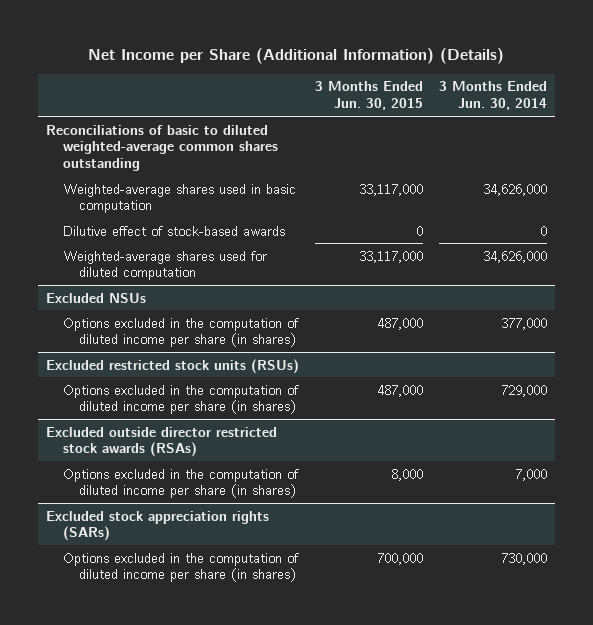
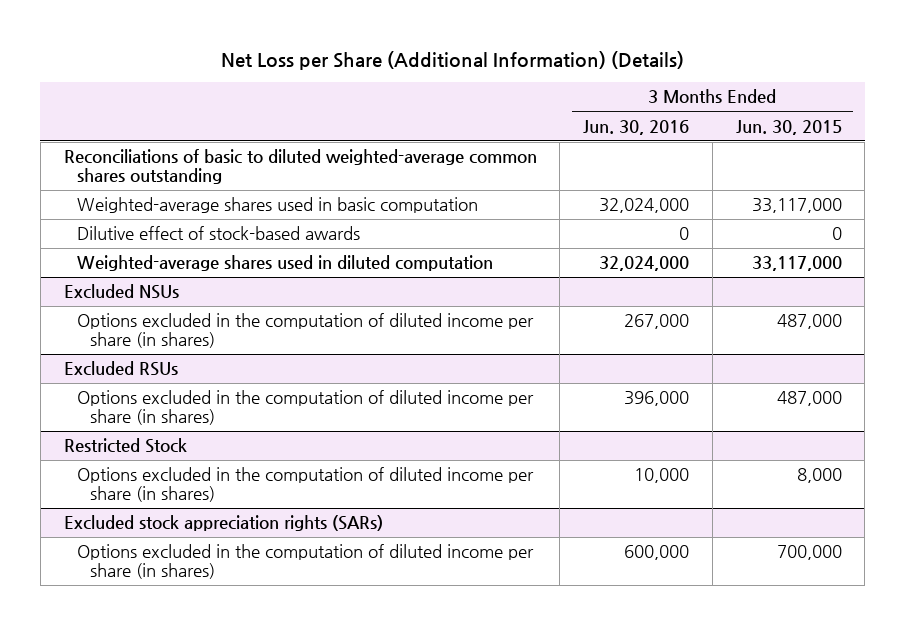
[88,47,505,64] Net Income per Share (Additional Information) (Details) -> [220,50,684,70] Net Loss per Share (Additional Information) (Details)
[438,81,547,111] 3 Months Ended Jun. 30, 2014 -> none
none -> [583,119,690,135] Jun. 30, 2016
[62,250,267,281] Weighted-average shares used for diluted computation -> [76,255,493,272] Weighted-average shares used in diluted computation
[45,358,299,374] Excluded restricted stock units (RSUs) -> [63,361,178,377] Excluded RSUs
[45,426,277,458] Excluded outside director restricted stock awards (RSAs) -> [63,438,187,454] Restricted Stock

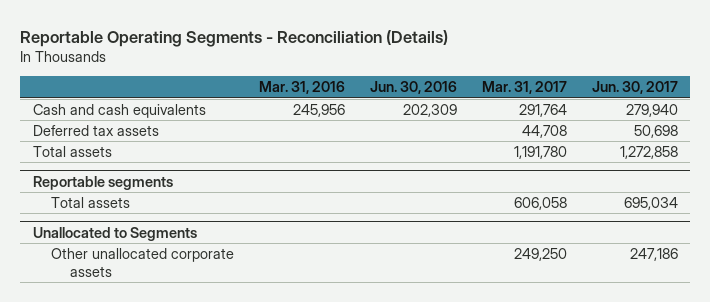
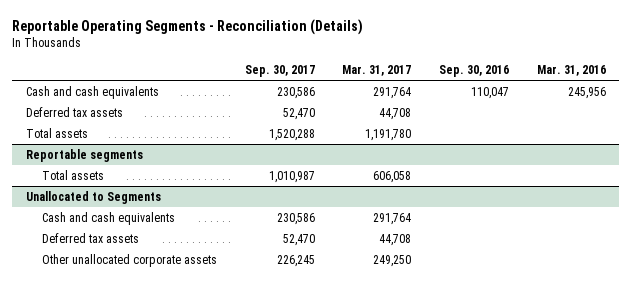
[369,81,457,95] Jun. 30, 2016 -> none
[591,81,678,95] Jun. 30, 2017 -> none
none -> [244,65,315,78] Sep. 30, 2017
none -> [439,65,510,78] Sep. 30, 2016
none -> [42,211,176,225] Cash and cash equivalents
none -> [42,232,140,243] Deferred tax assets

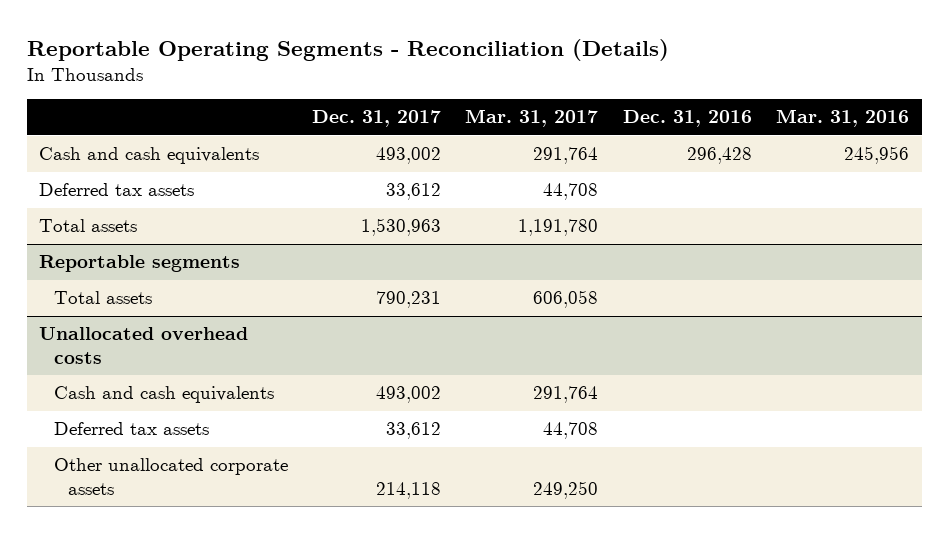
[244,65,315,78] Sep. 30, 2017 -> none
[439,65,510,78] Sep. 30, 2016 -> none
none -> [311,110,441,128] Dec. 31, 2017
none -> [622,110,752,128] Dec. 31, 2016
[25,190,161,204] Unallocated to Segments -> [38,327,248,364] Unallocated overhead costs

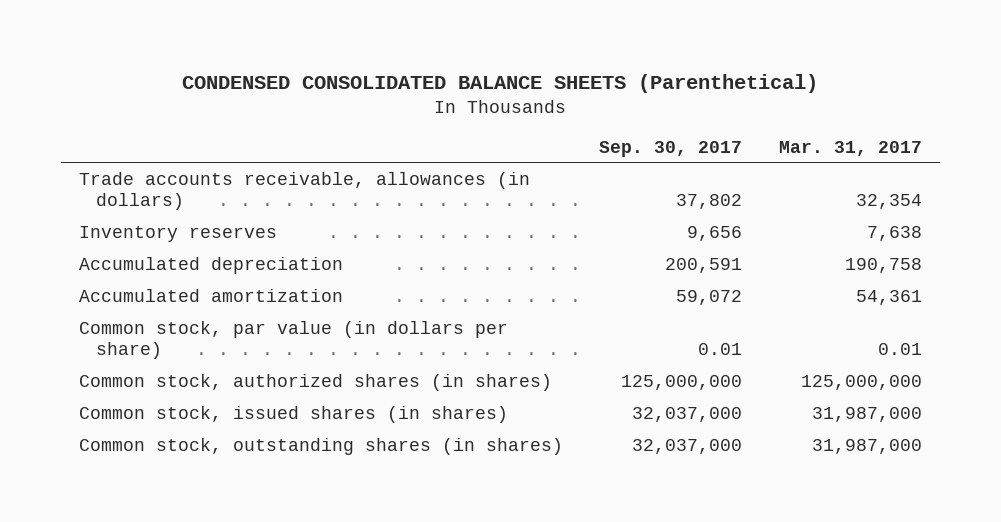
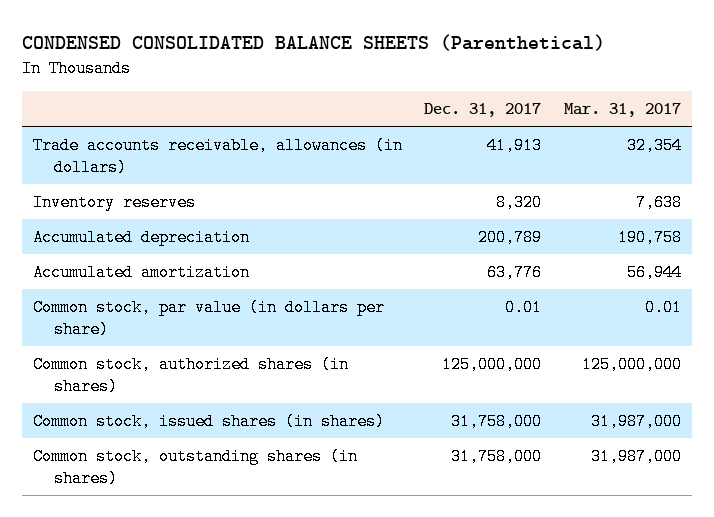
[599,140,743,157] Sep. 30, 2017 -> none
none -> [424,103,542,118] Dec. 31, 2017
[855,289,922,305] 54,361 -> [626,264,682,282] 56,944

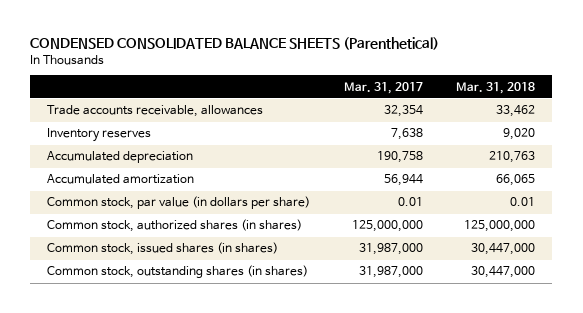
[424,103,542,118] Dec. 31, 2017 -> none
none -> [456,81,536,94] Mar. 31, 2018
[32,137,403,176] Trade accounts receivable, allowances (in dollars) -> [47,105,264,118] Trade accounts receivable, allowances

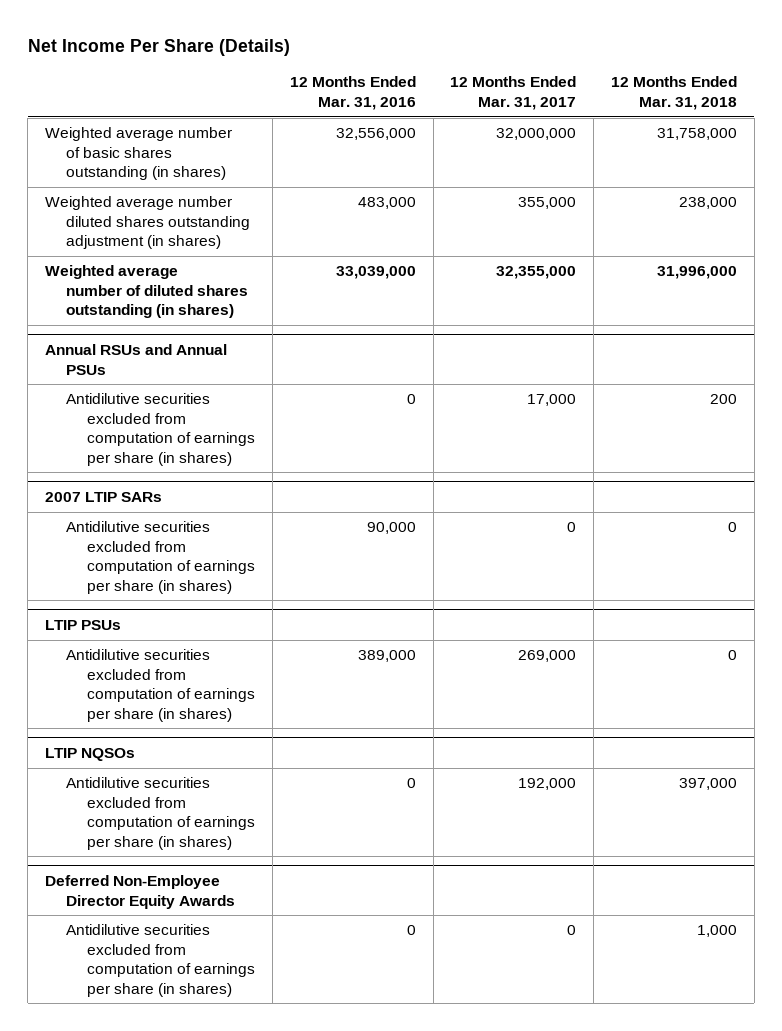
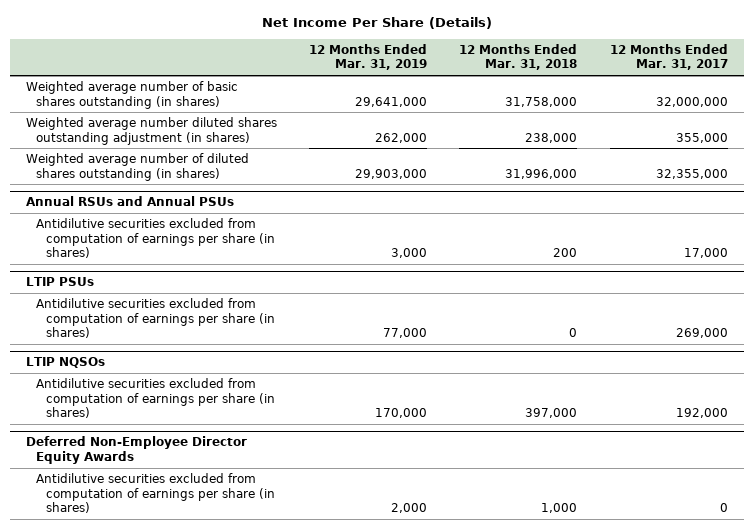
[289,76,416,110] 12 Months Ended Mar. 31, 2016 -> none
none -> [309,44,428,71] 12 Months Ended Mar. 31, 2019
[45,491,163,502] 2007 LTIP SARs -> none
[66,521,256,594] Antidilutive securities excluded from computation of earnings per share (in shares) -> none

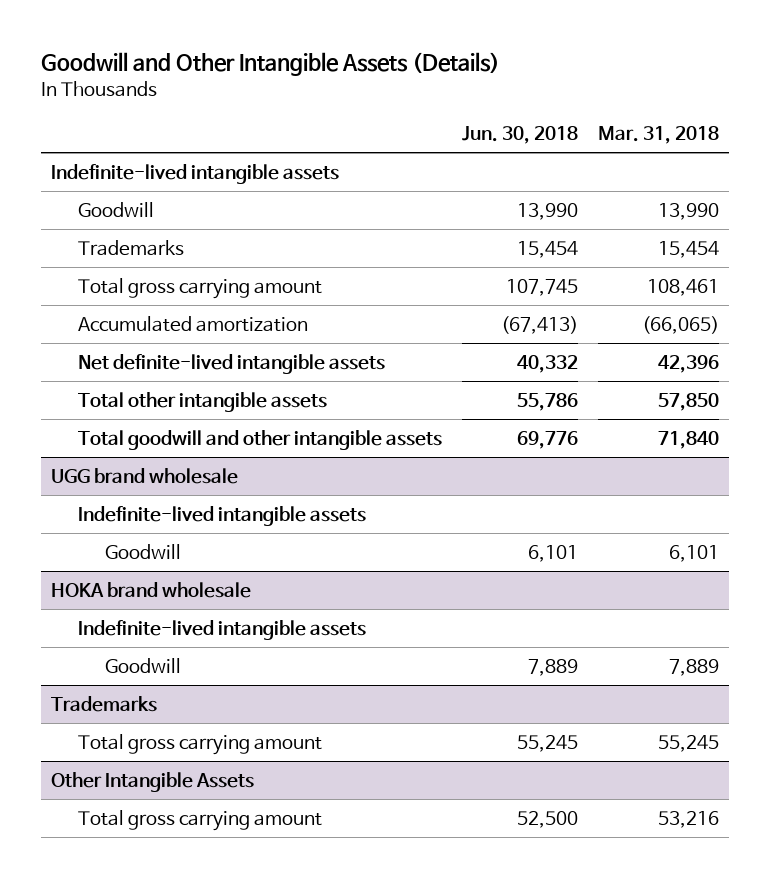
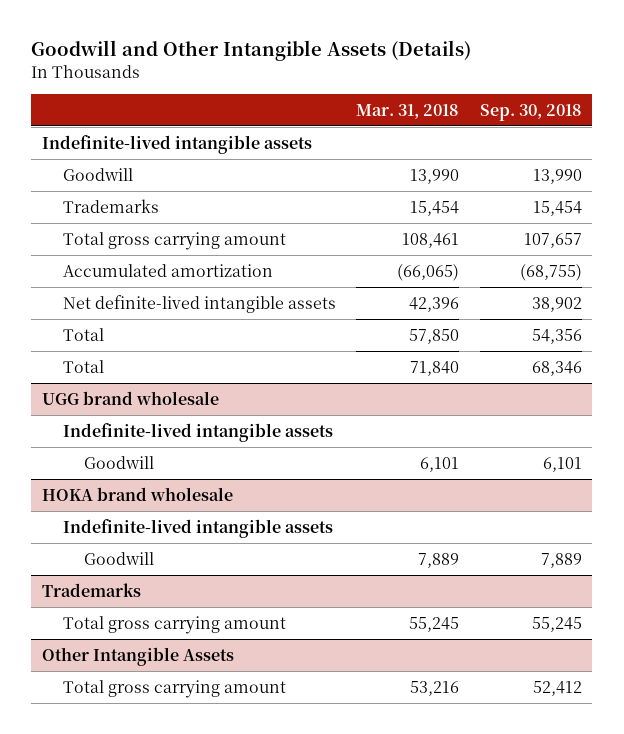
[461,126,578,145] Jun. 30, 2018 -> none
none -> [480,103,583,121] Sep. 30, 2018
[77,391,327,412] Total other intangible assets -> [62,327,104,341] Total
[77,429,442,450] Total goodwill and other intangible assets -> [62,359,104,373] Total

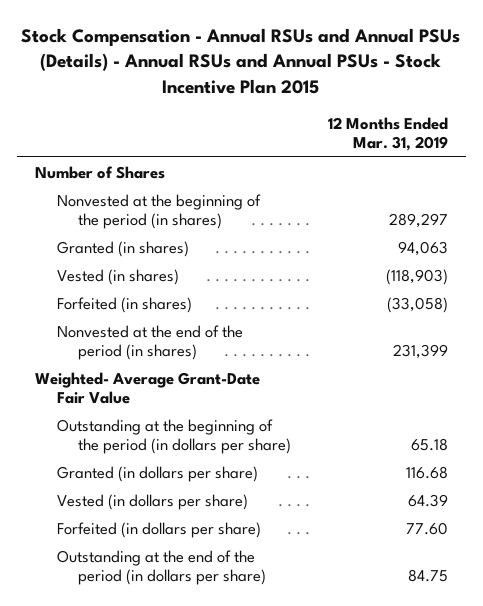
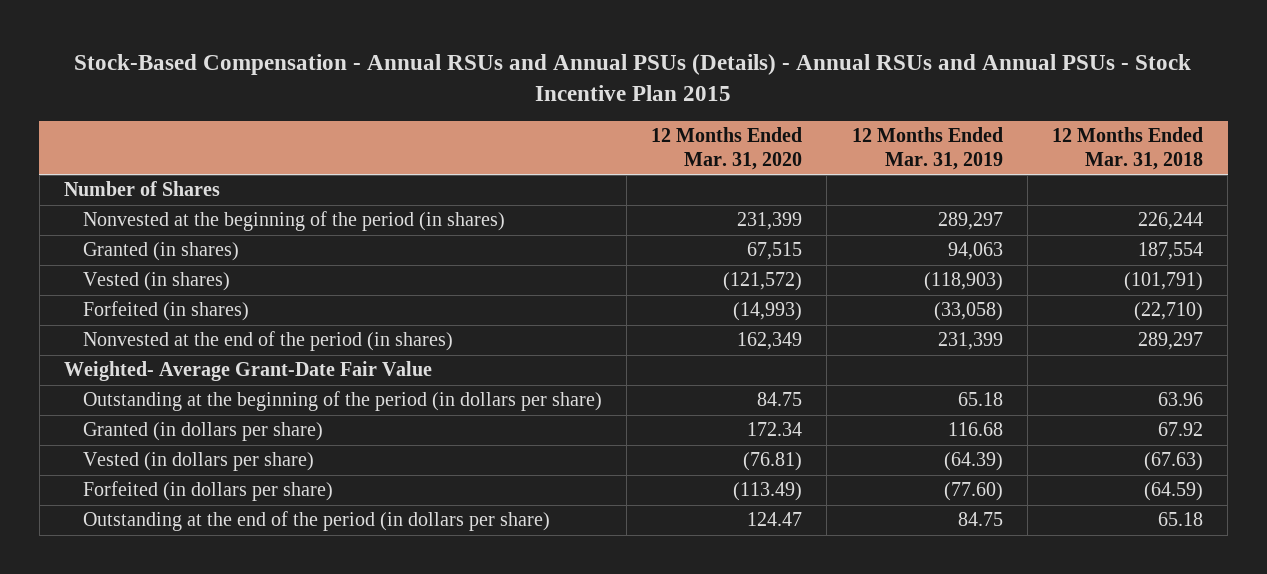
[21,27,461,94] Stock Compensation - Annual RSUs and Annual PSUs (Details) - Annual RSUs and Annual PSUs - Stock Incentive Plan 2015 -> [74,54,1192,102] Stock-Based Compensation - Annual RSUs and Annual PSUs (Details) - Annual RSUs and Annual PSUs - Stock Incentive Plan 2015
none -> [651,127,803,171] 12 Months Ended Mar. 31, 2020
none -> [1051,127,1203,171] 12 Months Ended Mar. 31, 2018
[408,493,449,507] 64.39 -> [943,452,1003,472] (64.39)
[406,521,449,535] 77.60 -> [943,482,1003,502] (77.60)

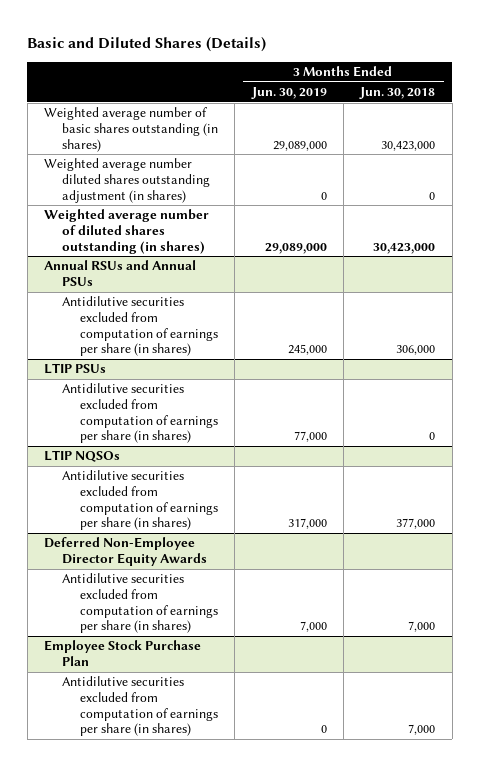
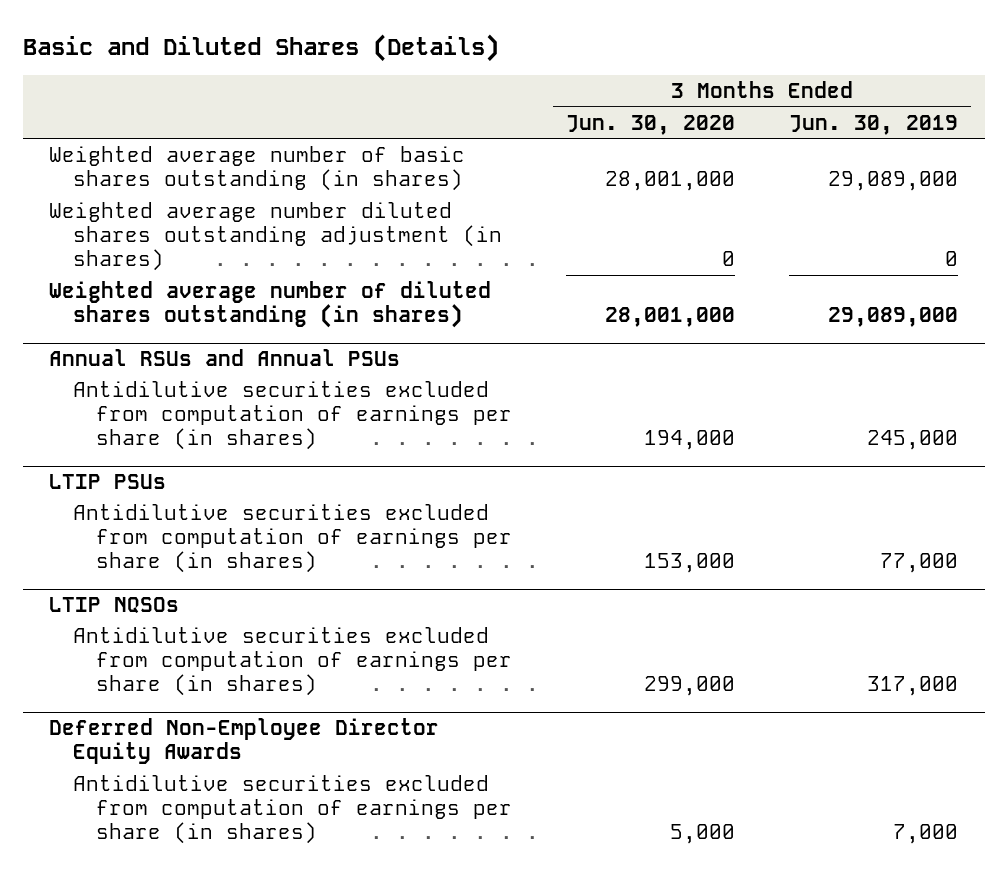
[359,87,436,100] Jun. 30, 2018 -> none
none -> [566,114,736,135] Jun. 30, 2020
[44,640,202,666] Employee Stock Purchase Plan -> none
[62,676,219,737] Antidilutive securities excluded from computation of earnings per share (in shares) -> none

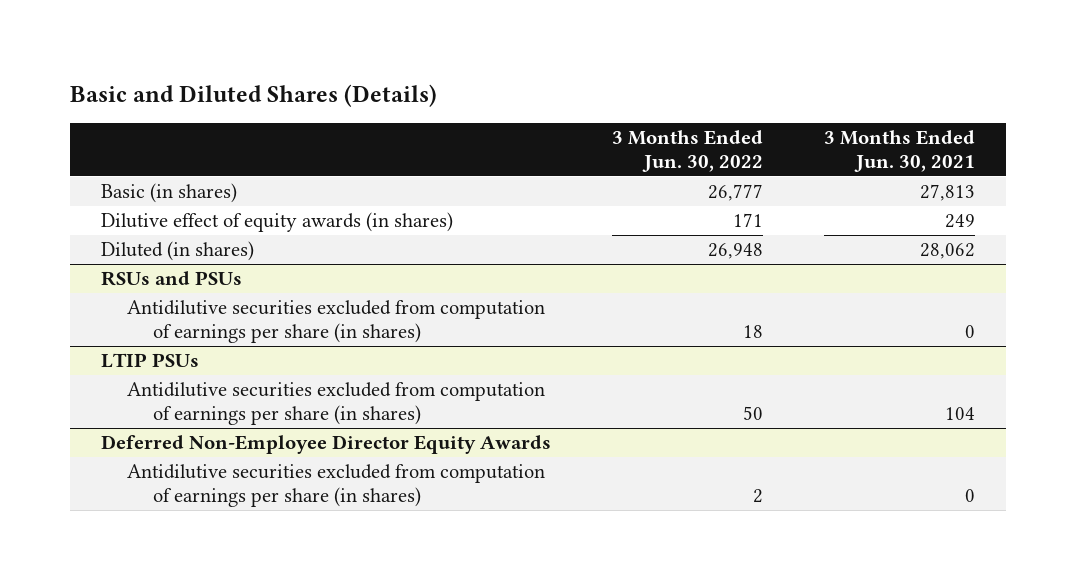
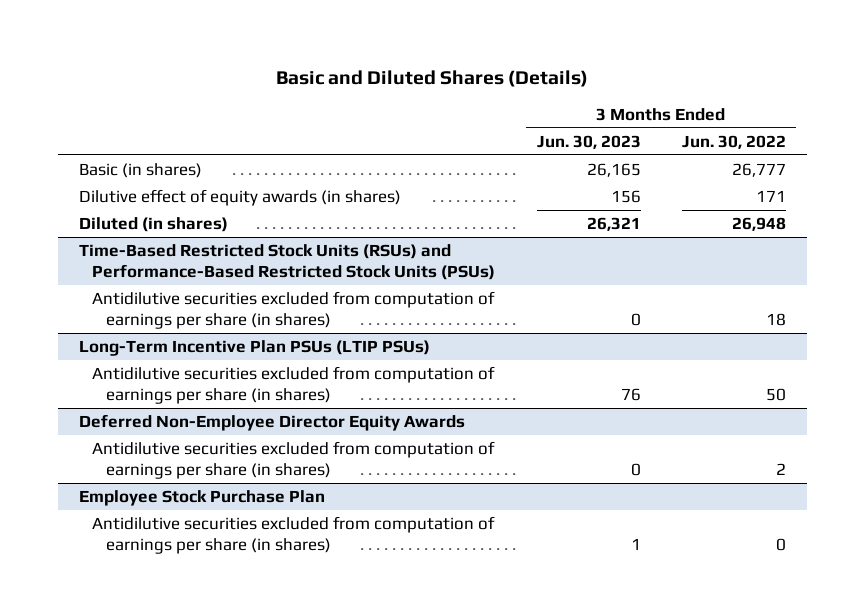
[824,130,976,172] 3 Months Ended Jun. 30, 2021 -> none
none -> [536,134,641,149] Jun. 30, 2023
[100,271,242,287] RSUs and PSUs -> none
none -> [78,243,496,280] Time-Based Restricted Stock Units (RSUs) and Performance-Based Restricted Stock Units (PSUs)
[100,353,199,369] LTIP PSUs -> none
none -> [78,339,430,356] Long-Term Incentive Plan PSUs (LTIP PSUs)
none -> [78,489,325,506] Employee Stock Purchase Plan
none -> [92,515,496,554] Antidilutive securities excluded from computation of earnings per share (in shares)

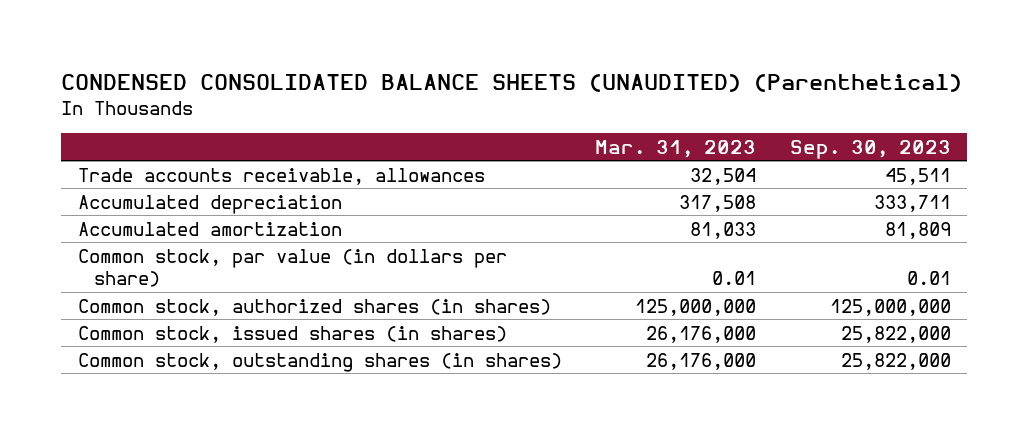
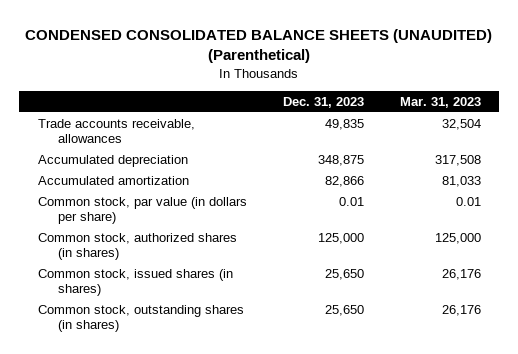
[789,139,951,159] Sep. 30, 2023 -> none
none -> [282,97,364,109] Dec. 31, 2023
[635,298,757,316] 125,000,000 -> [434,232,481,244] 125,000
[646,325,757,343] 26,176,000 -> [441,268,481,280] 26,176
[646,352,757,370] 26,176,000 -> [441,304,481,316] 26,176

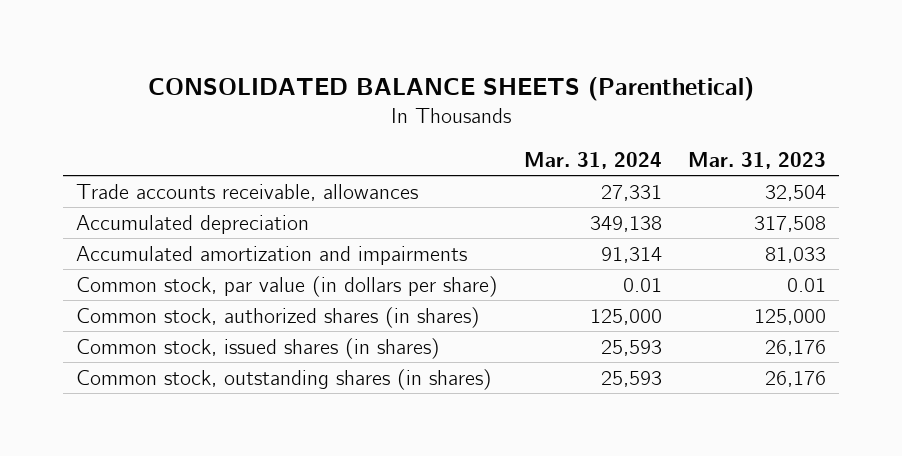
[25,28,493,64] CONDENSED CONSOLIDATED BALANCE SHEETS (UNAUDITED) (Parenthetical) -> [147,77,754,102] CONSOLIDATED BALANCE SHEETS (Parenthetical)
[282,97,364,109] Dec. 31, 2023 -> none
none -> [523,151,662,169] Mar. 31, 2024
[37,175,189,185] Accumulated amortization -> [76,245,468,265] Accumulated amortization and impairments

